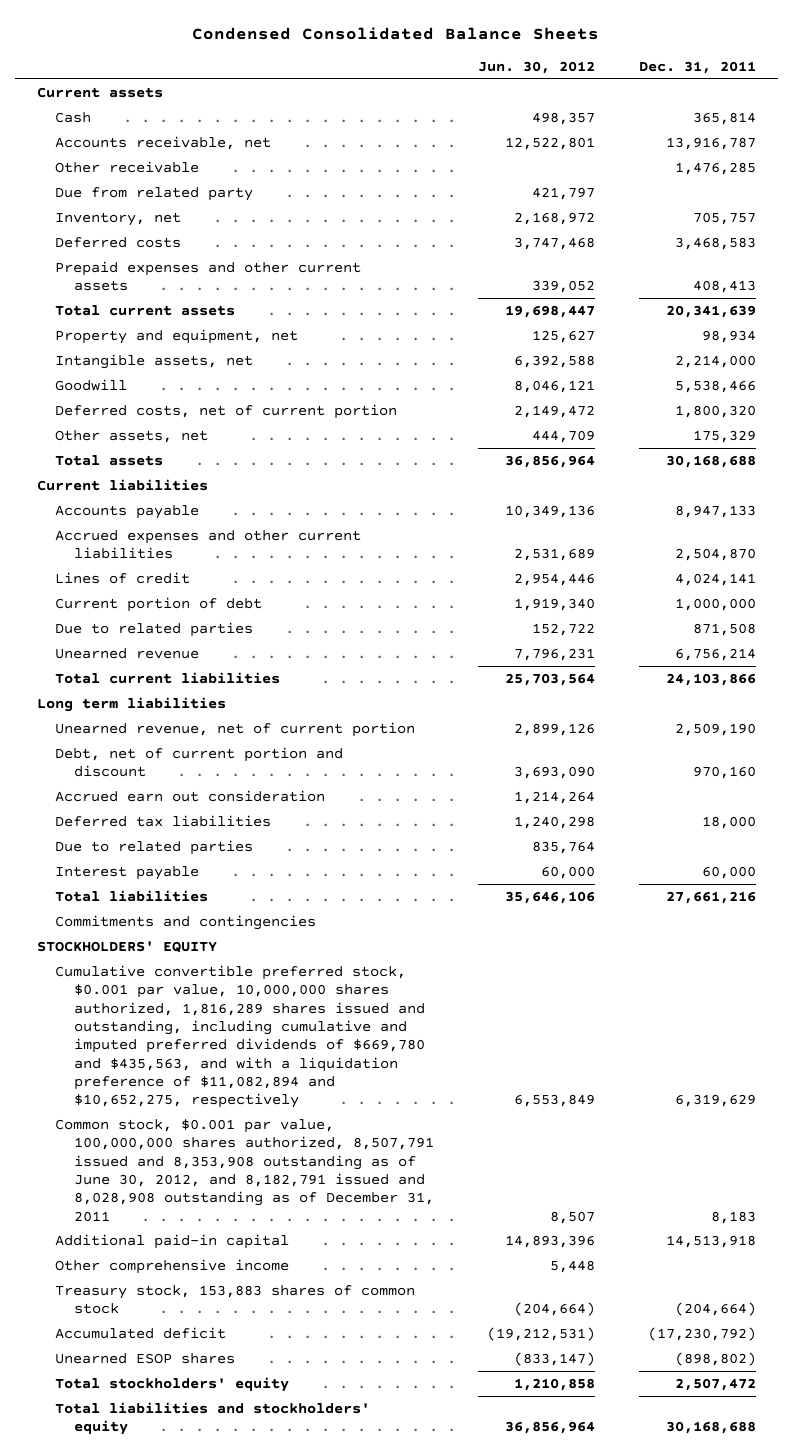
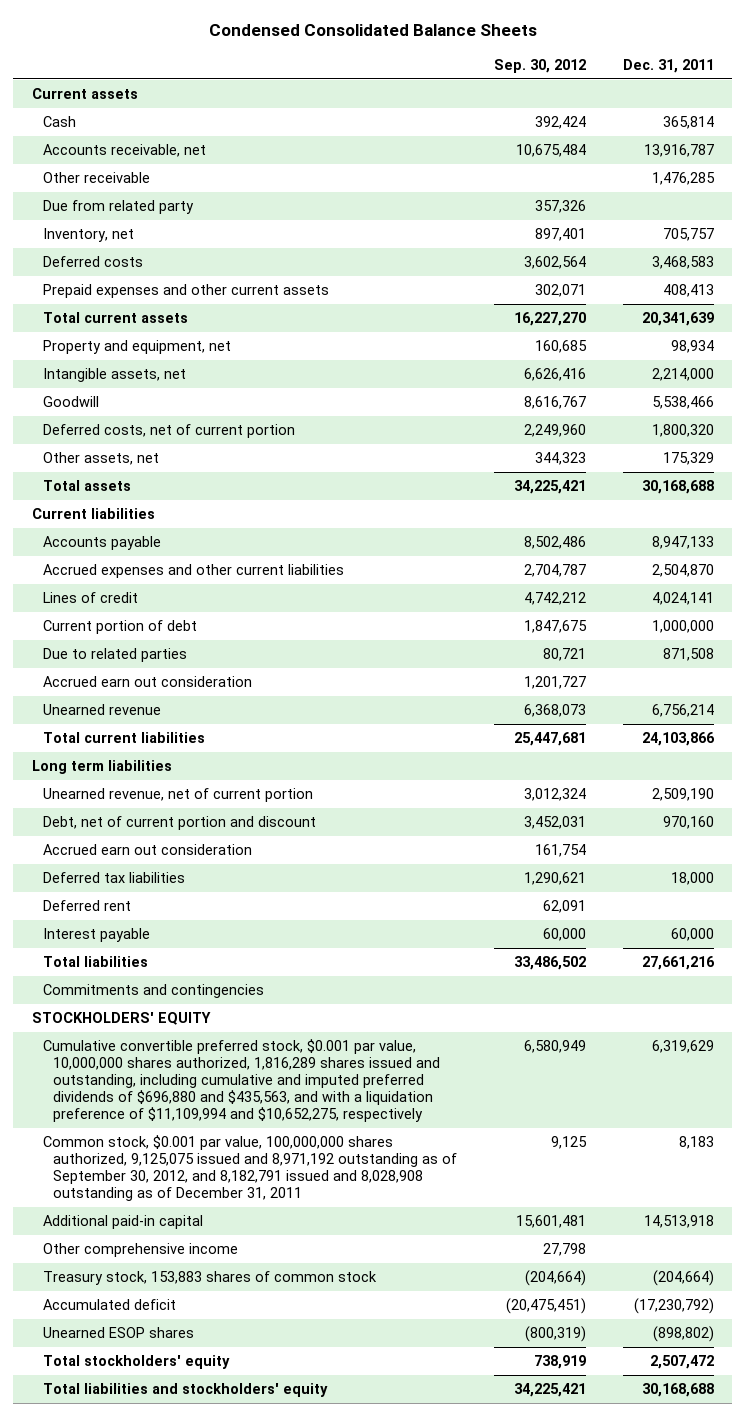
[477,60,595,74] Jun. 30, 2012 -> none
none -> [494,58,587,73] Sep. 30, 2012
none -> [42,676,252,688] Accrued earn out consideration
[55,839,254,855] Due to related parties -> none
none -> [42,900,131,912] Deferred rent
[55,964,425,1109] Cumulative convertible preferred stock, $0.001 par value, 10,000,000 shares authorized, 1,816,289 shares issued and outstanding, including cumulative and imputed preferred dividends of $669,780 and $435,563, and with a liquidation preference of $11,082,894 and $10,652,275, respectively -> [42,1039,441,1122] Cumulative convertible preferred stock, $0.001 par value, 10,000,000 shares authorized, 1,816,289 shares issued and outstanding, including cumulative and imputed preferred dividends of $696,880 and $435,563, and with a liquidation preference of $11,109,994 and $10,652,275, respectively
[55,1118,434,1222] Common stock, $0.001 par value, 100,000,000 shares authorized, 8,507,791 issued and 8,353,908 outstanding as of June 30, 2012, and 8,182,791 issued and 8,028,908 outstanding as of December 31, 2011 -> [42,1135,458,1201] Common stock, $0.001 par value, 100,000,000 shares authorized, 9,125,075 issued and 8,971,192 outstanding as of September 30, 2012, and 8,182,791 issued and 8,028,908 outstanding as of December 31, 2011

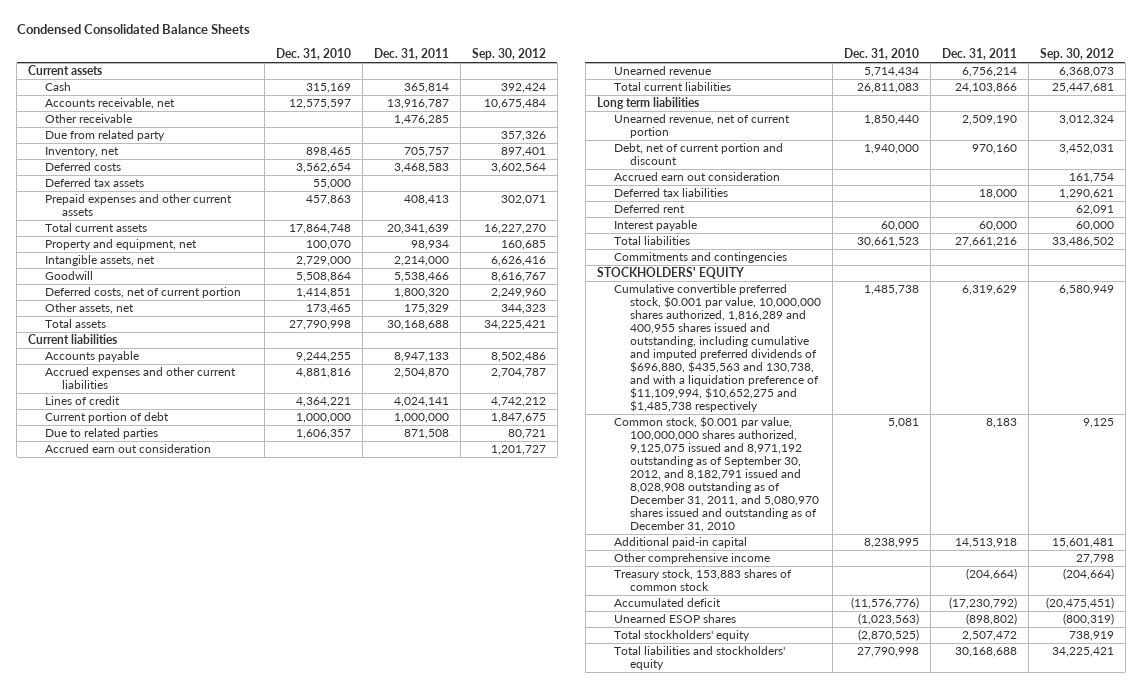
none -> [275,47,351,60] Dec. 31, 2010
none -> [45,178,145,188] Deferred tax assets
[42,1039,441,1122] Cumulative convertible preferred stock, $0.001 par value, 10,000,000 shares authorized, 1,816,289 shares issued and outstanding, including cumulative and imputed preferred dividends of $696,880 and $435,563, and with a liquidation preference of $11,109,994 and $10,652,275, respectively -> [613,284,822,413] Cumulative convertible preferred stock, $0.001 par value, 10,000,000 shares authorized, 1,816,289 and 400,955 shares issued and outstanding, including cumulative and imputed preferred dividends of $696,880, $435,563 and 130,738, and with a liquidation preference of $11,109,994, $10,652,275 and $1,485,738 respectively
[42,1135,458,1201] Common stock, $0.001 par value, 100,000,000 shares authorized, 9,125,075 issued and 8,971,192 outstanding as of September 30, 2012, and 8,182,791 issued and 8,028,908 outstanding as of December 31, 2011 -> [613,416,820,533] Common stock, $0.001 par value, 100,000,000 shares authorized, 9,125,075 issued and 8,971,192 outstanding as of September 30, 2012, and 8,182,791 issued and 8,028,908 outstanding as of December 31, 2011, and 5,080,970 shares issued and outstanding as of December 31, 2010

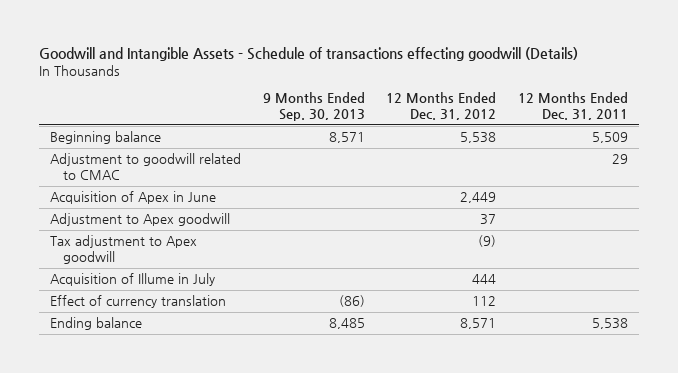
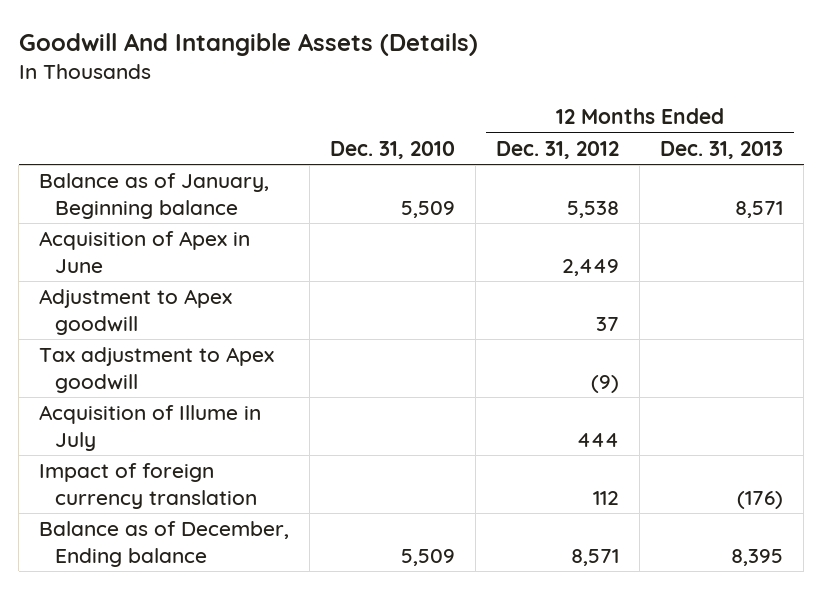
[39,47,579,62] Goodwill and Intangible Assets - Schedule of transactions effecting goodwill (Details) -> [18,33,478,57] Goodwill And Intangible Assets (Details)
[262,92,365,122] 9 Months Ended Sep. 30, 2013 -> none
[517,92,628,121] 12 Months Ended Dec. 31, 2011 -> none
none -> [330,140,456,159] Dec. 31, 2010
none -> [660,140,784,159] Dec. 31, 2013
[50,153,242,181] Adjustment to goodwill related to CMAC -> none
[50,131,162,145] Beginning balance -> [39,173,270,219] Balance as of January, Beginning balance
[50,295,227,309] Effect of currency translation -> [39,463,257,509] Impact of foreign currency translation
[50,317,143,331] Ending balance -> [39,521,290,567] Balance as of December, Ending balance

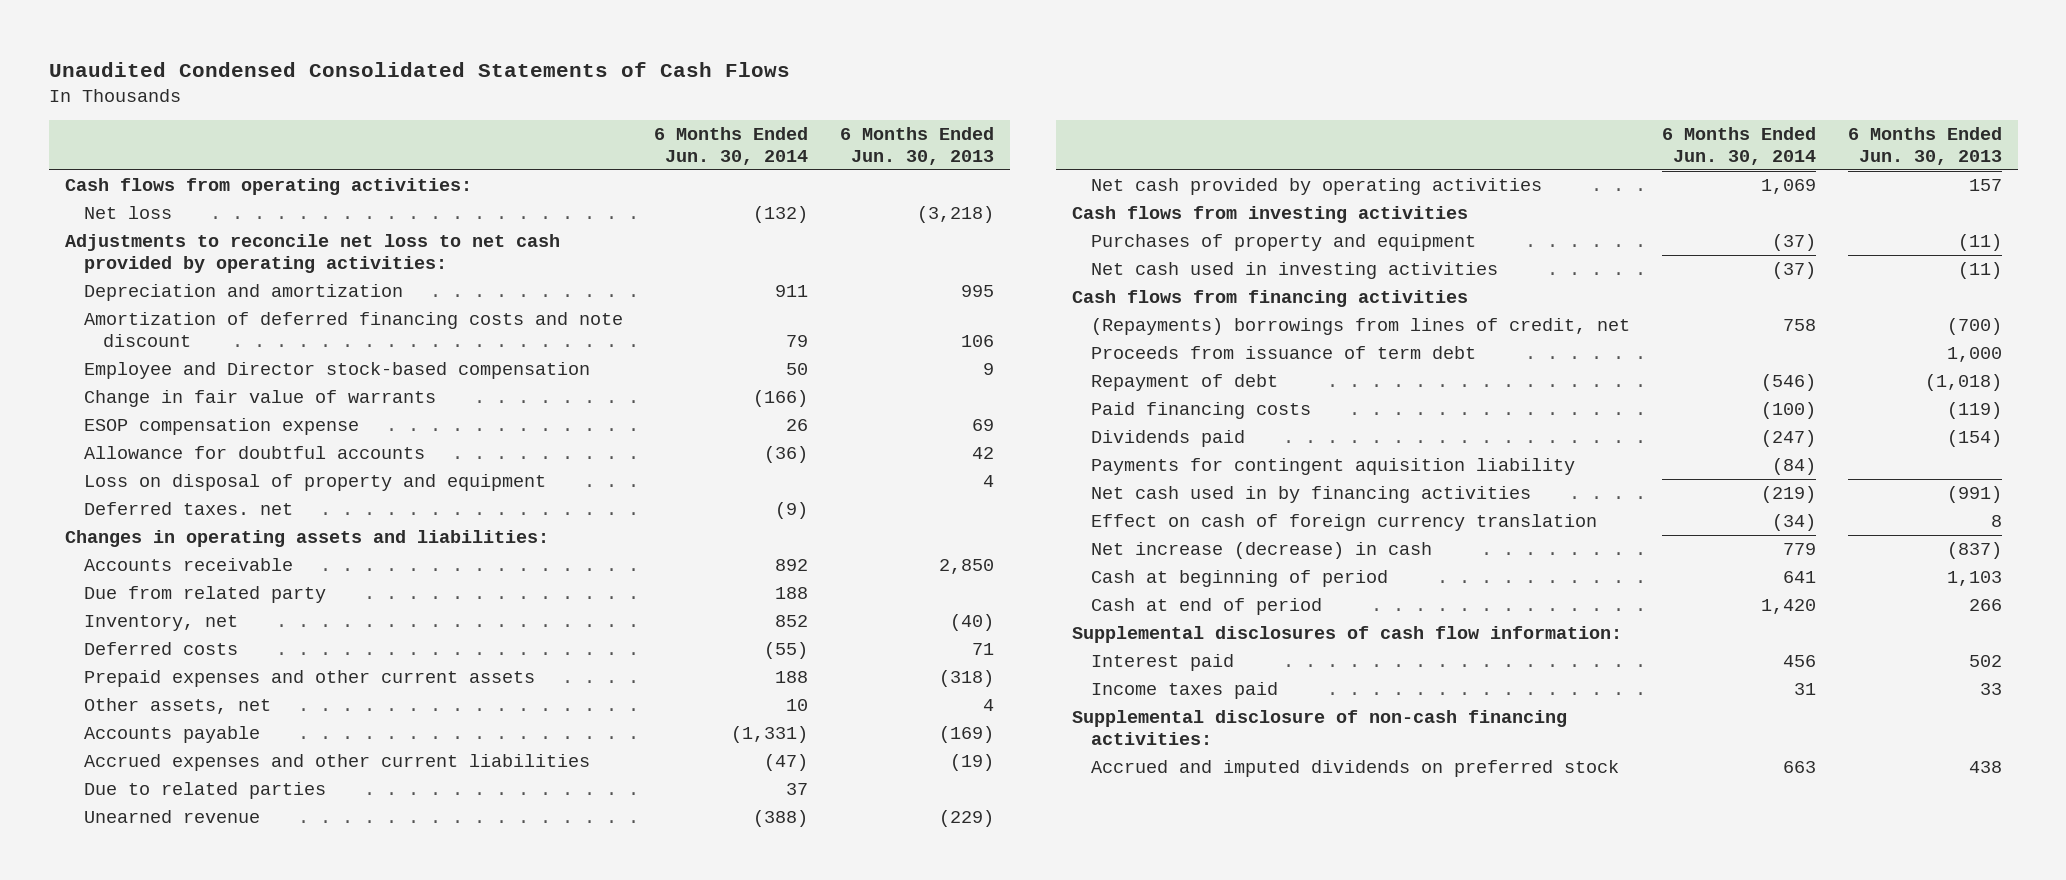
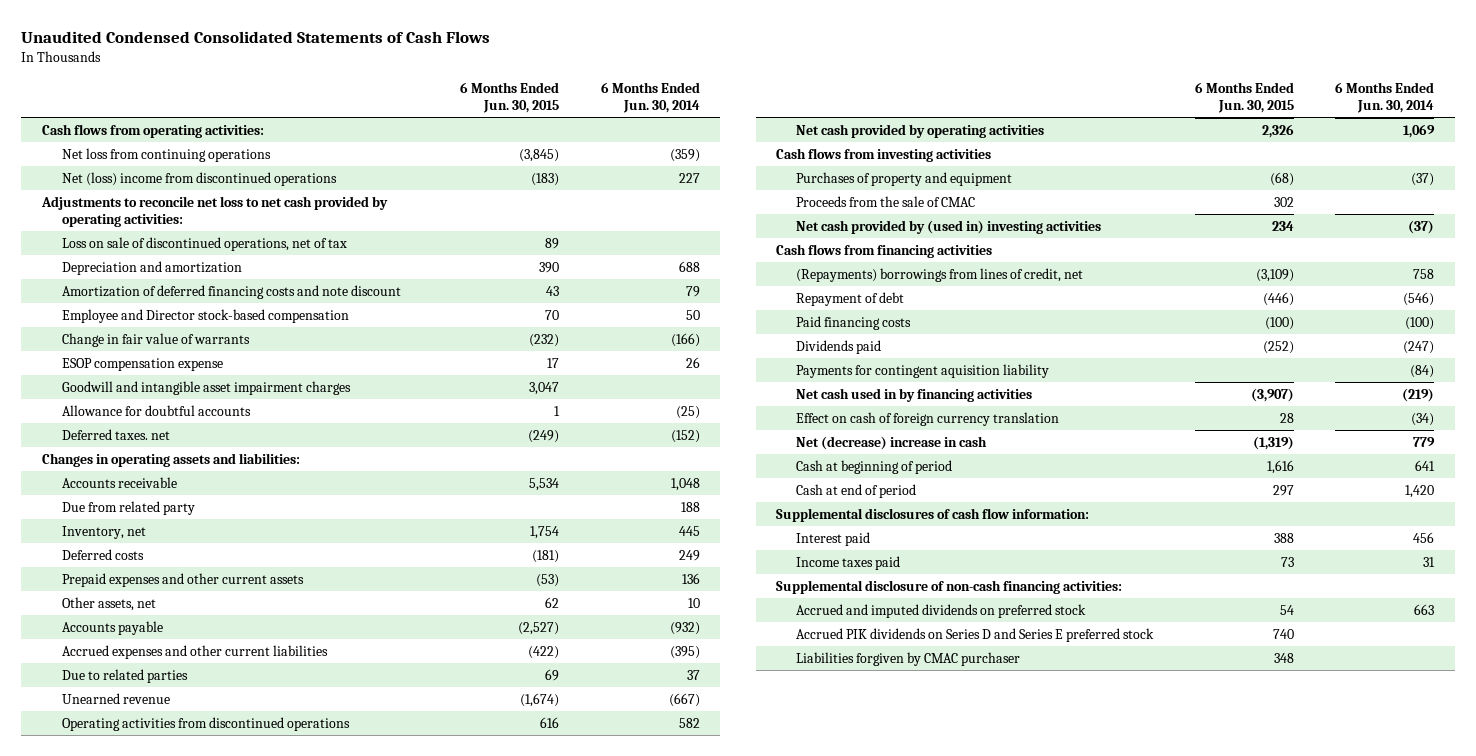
[840,127,995,166] 6 Months Ended Jun. 30, 2013 -> none
none -> [460,82,560,114] 6 Months Ended Jun. 30, 2015
[83,206,172,220] Net loss -> none
none -> [62,147,272,162] Net loss from continuing operations
none -> [62,171,338,186] Net (loss) income from discontinued operations
none -> [62,236,348,251] Loss on sale of discontinued operations, net of tax
[775,285,809,298] 911 -> [678,260,700,272] 688
[83,474,546,492] Loss on disposal of property and equipment -> none
none -> [62,380,352,395] Goodwill and intangible asset impairment charges
[764,446,809,464] (36) -> [675,405,700,419] (25)
[775,502,809,520] (9) -> [670,429,700,443] (152)
[775,559,809,572] 892 -> [670,477,700,491] 1,048
[775,615,809,628] 852 -> [678,525,700,536] 445
[764,642,809,660] (55) -> [678,549,700,561] 249
[775,671,809,684] 188 -> [681,572,700,584] 136
[731,726,809,744] (1,331) -> [669,621,700,635] (932)
[764,754,809,772] (47) -> [669,645,700,659] (395)
[753,810,809,828] (388) -> [668,692,700,707] (667)
none -> [62,716,351,731] Operating activities from discontinued operations
none -> [796,195,976,207] Proceeds from the sale of CMAC
[1091,262,1499,280] Net cash used in investing activities -> [796,219,1102,234] Net cash provided by (used in) investing activities
[1091,346,1477,360] Proceeds from issuance of term debt -> none
[1091,542,1433,560] Net increase (decrease) in cash -> [796,435,988,450] Net (decrease) increase in cash
none -> [796,627,1155,642] Accrued PIK dividends on Series D and Series E preferred stock
none -> [796,651,1021,666] Liabilities forgiven by CMAC purchaser

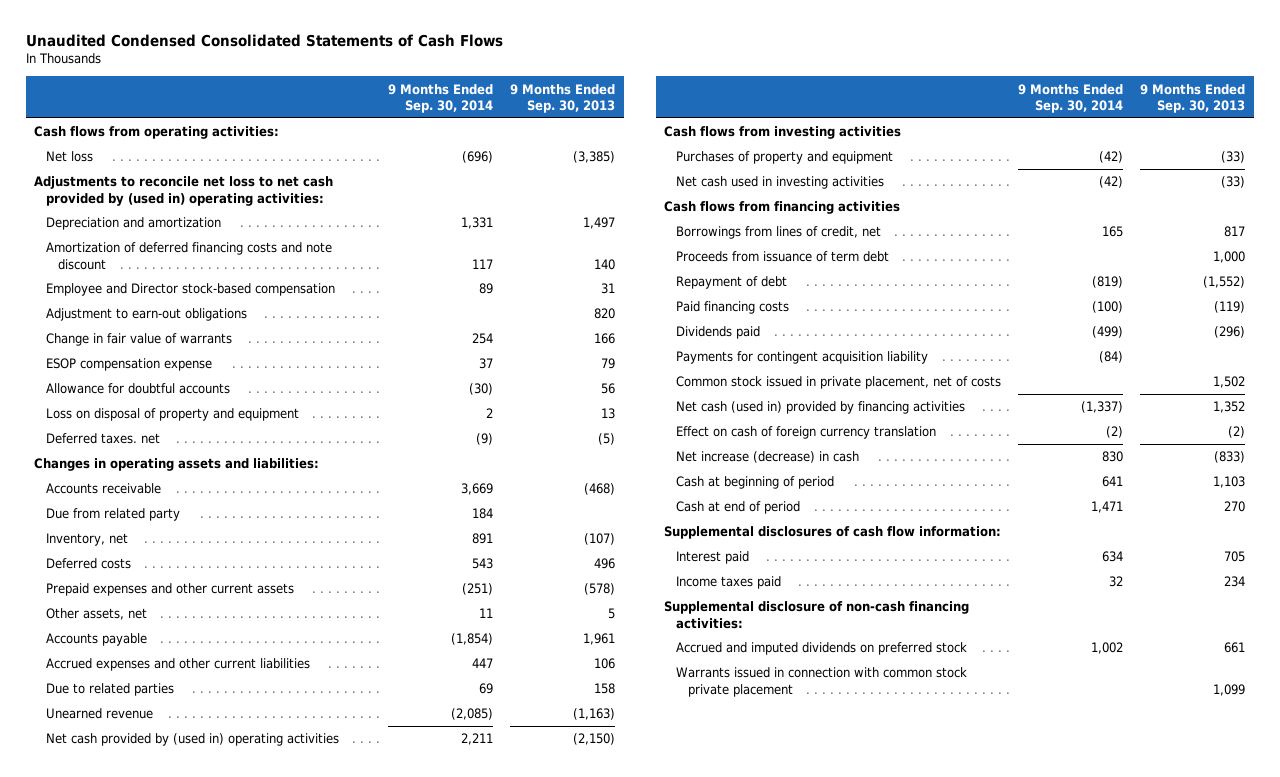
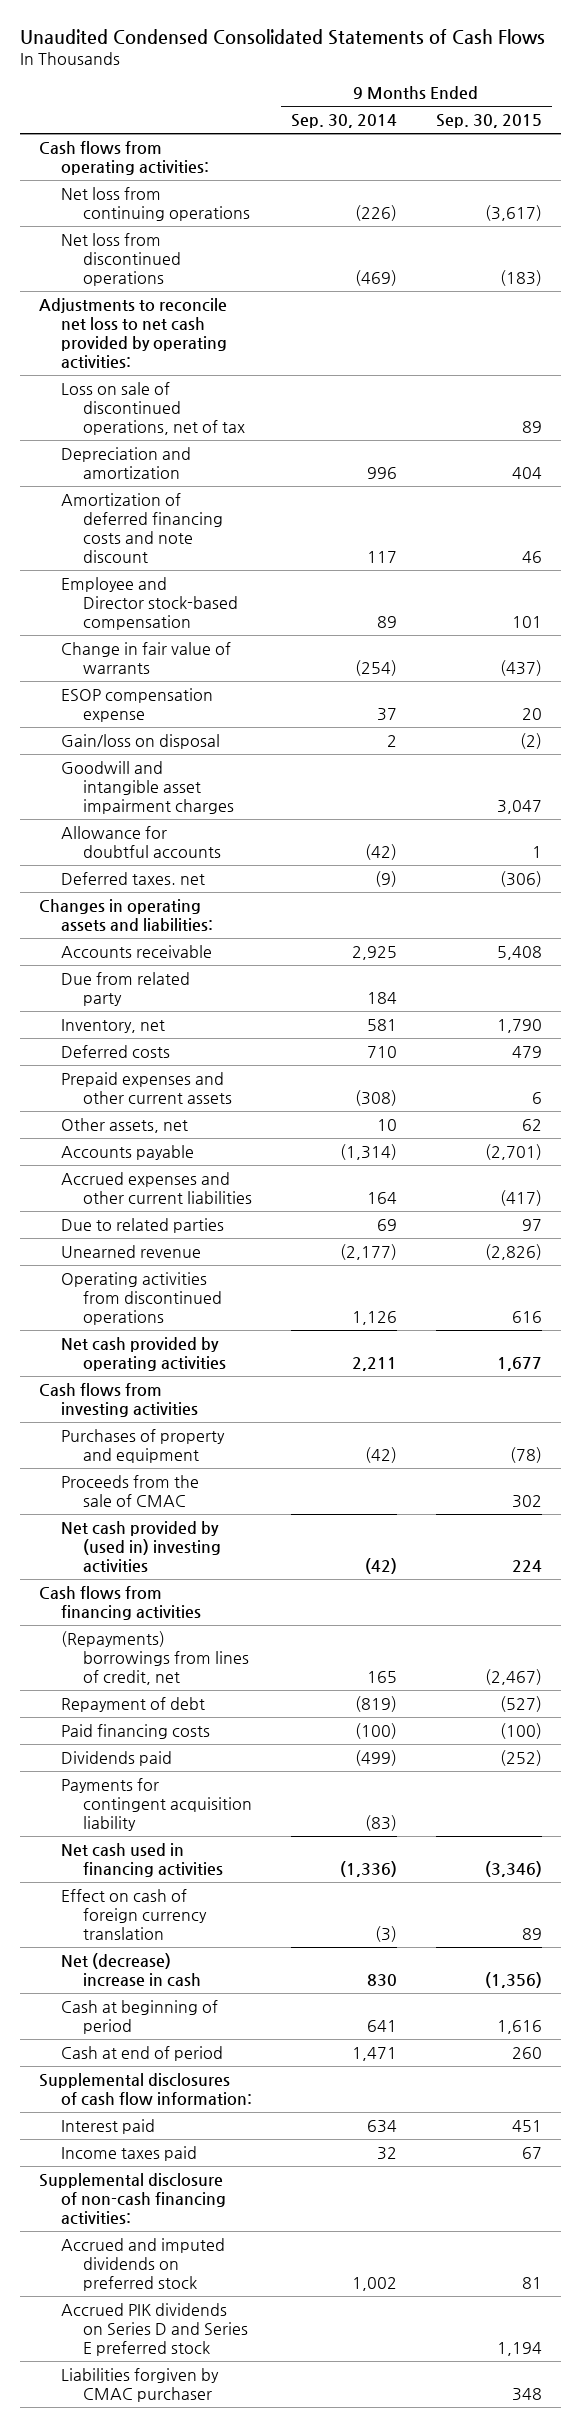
[510,83,616,113] 9 Months Ended Sep. 30, 2013 -> none
none -> [435,114,542,129] Sep. 30, 2015
[46,151,94,163] Net loss -> none
none -> [61,186,251,221] Net loss from continuing operations
none -> [61,232,182,286] Net loss from discontinued operations
[34,176,334,206] Adjustments to reconcile net loss to net cash provided by (used in) operating activities: -> [38,297,228,369] Adjustments to reconcile net loss to net cash provided by operating activities:
none -> [61,381,246,435] Loss on sale of discontinued operations, net of tax
[461,217,494,230] 1,331 -> [367,466,398,479] 996
[46,308,248,322] Adjustment to earn-out obligations -> none
[472,333,494,345] 254 -> [355,659,398,676] (254)
[46,408,300,422] Loss on disposal of property and equipment -> none
none -> [61,733,221,749] Gain/loss on disposal
none -> [61,760,235,814] Goodwill and intangible asset impairment charges
[469,383,494,396] (30) -> [365,843,398,860] (42)
[461,483,494,496] 3,669 -> [352,945,398,960] 2,925
[472,533,494,545] 891 -> [367,1018,398,1031] 581
[472,558,494,570] 543 -> [367,1045,398,1058] 710
[462,583,494,596] (251) -> [355,1089,398,1106] (308)
[479,608,494,619] 11 -> [377,1118,398,1131] 10
[451,633,494,646] (1,854) -> [340,1143,398,1160] (1,314)
[472,658,494,669] 447 -> [367,1191,398,1204] 164
[451,708,494,721] (2,085) -> [340,1243,398,1260] (2,177)
none -> [61,1271,223,1325] Operating activities from discontinued operations
[46,733,340,747] Net cash provided by (used in) operating activities -> [61,1336,227,1371] Net cash provided by operating activities
none -> [61,1474,200,1507] Proceeds from the sale of CMAC
[676,176,885,190] Net cash used in investing activities -> [61,1520,222,1573] Net cash provided by (used in) investing activities
[676,251,890,263] Proceeds from issuance of term debt -> none
[676,226,882,240] Borrowings from lines of credit, net -> [61,1630,250,1685] (Repayments) borrowings from lines of credit, net
[676,376,1002,390] Common stock issued in private placement, net of costs -> none
[1099,351,1124,364] (84) -> [365,1814,398,1831] (83)
[676,401,966,415] Net cash (used in) provided by financing activities -> [61,1842,224,1877] Net cash used in financing activities
[1081,401,1124,414] (1,337) -> [340,1860,398,1877] (1,336)
[1106,426,1124,439] (2) -> [375,1925,398,1942] (3)
[676,451,860,464] Net increase (decrease) in cash -> [61,1952,202,1987] Net (decrease) increase in cash
[676,667,968,697] Warrants issued in connection with common stock private placement -> none
none -> [61,2302,249,2356] Accrued PIK dividends on Series D and Series E preferred stock
none -> [61,2367,220,2402] Liabilities forgiven by CMAC purchaser

